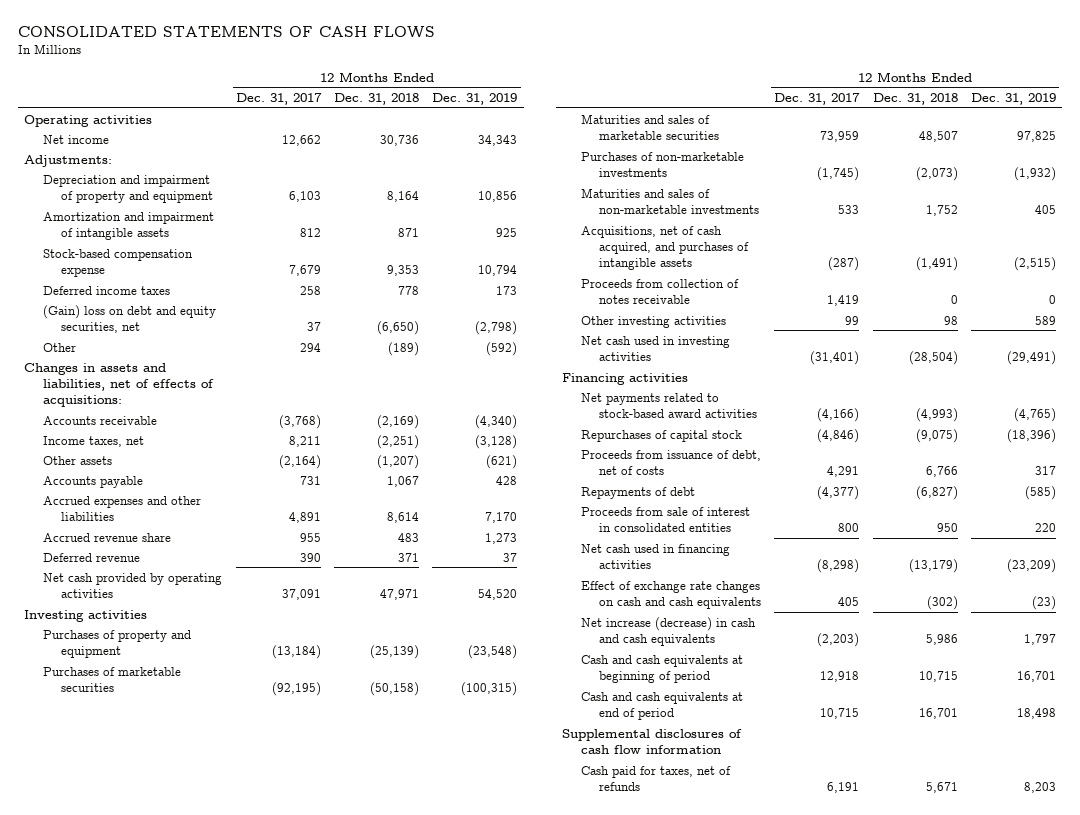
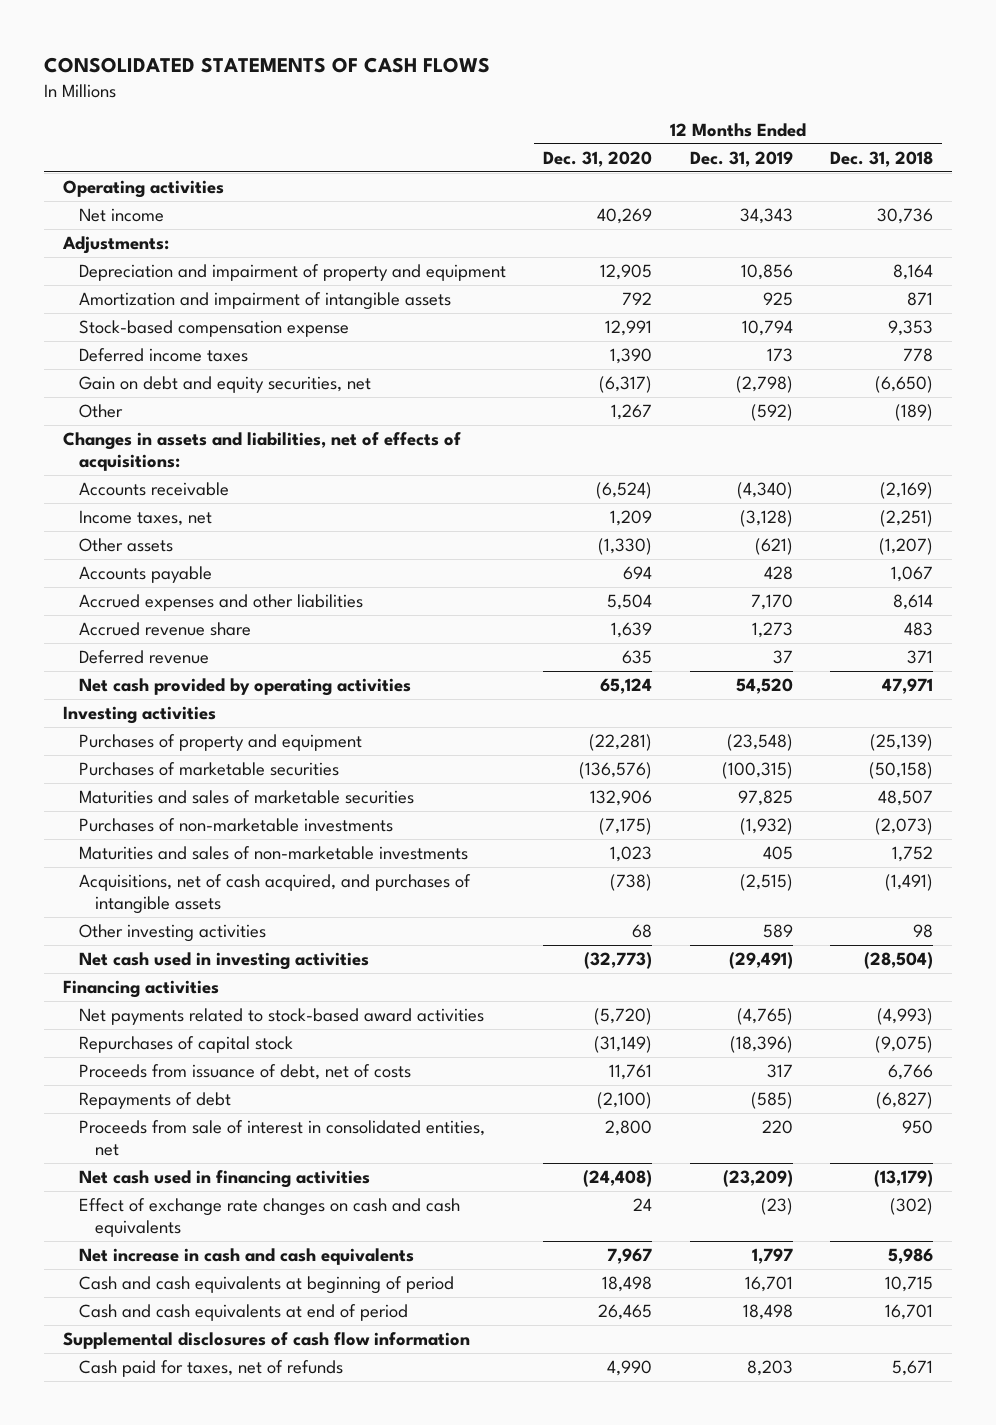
[236,93,323,106] Dec. 31, 2017 -> none
none -> [543,150,653,167] Dec. 31, 2020
[42,304,216,333] (Gain) loss on debt and equity securities, net -> [78,376,371,394] Gain on debt and equity securities, net
[580,278,739,304] Proceeds from collection of notes receivable -> none
[580,506,750,532] Proceeds from sale of interest in consolidated entities -> [78,1120,485,1156] Proceeds from sale of interest in consolidated entities, net
[580,616,756,646] Net increase (decrease) in cash and cash equivalents -> [78,1248,414,1266] Net increase in cash and cash equivalents

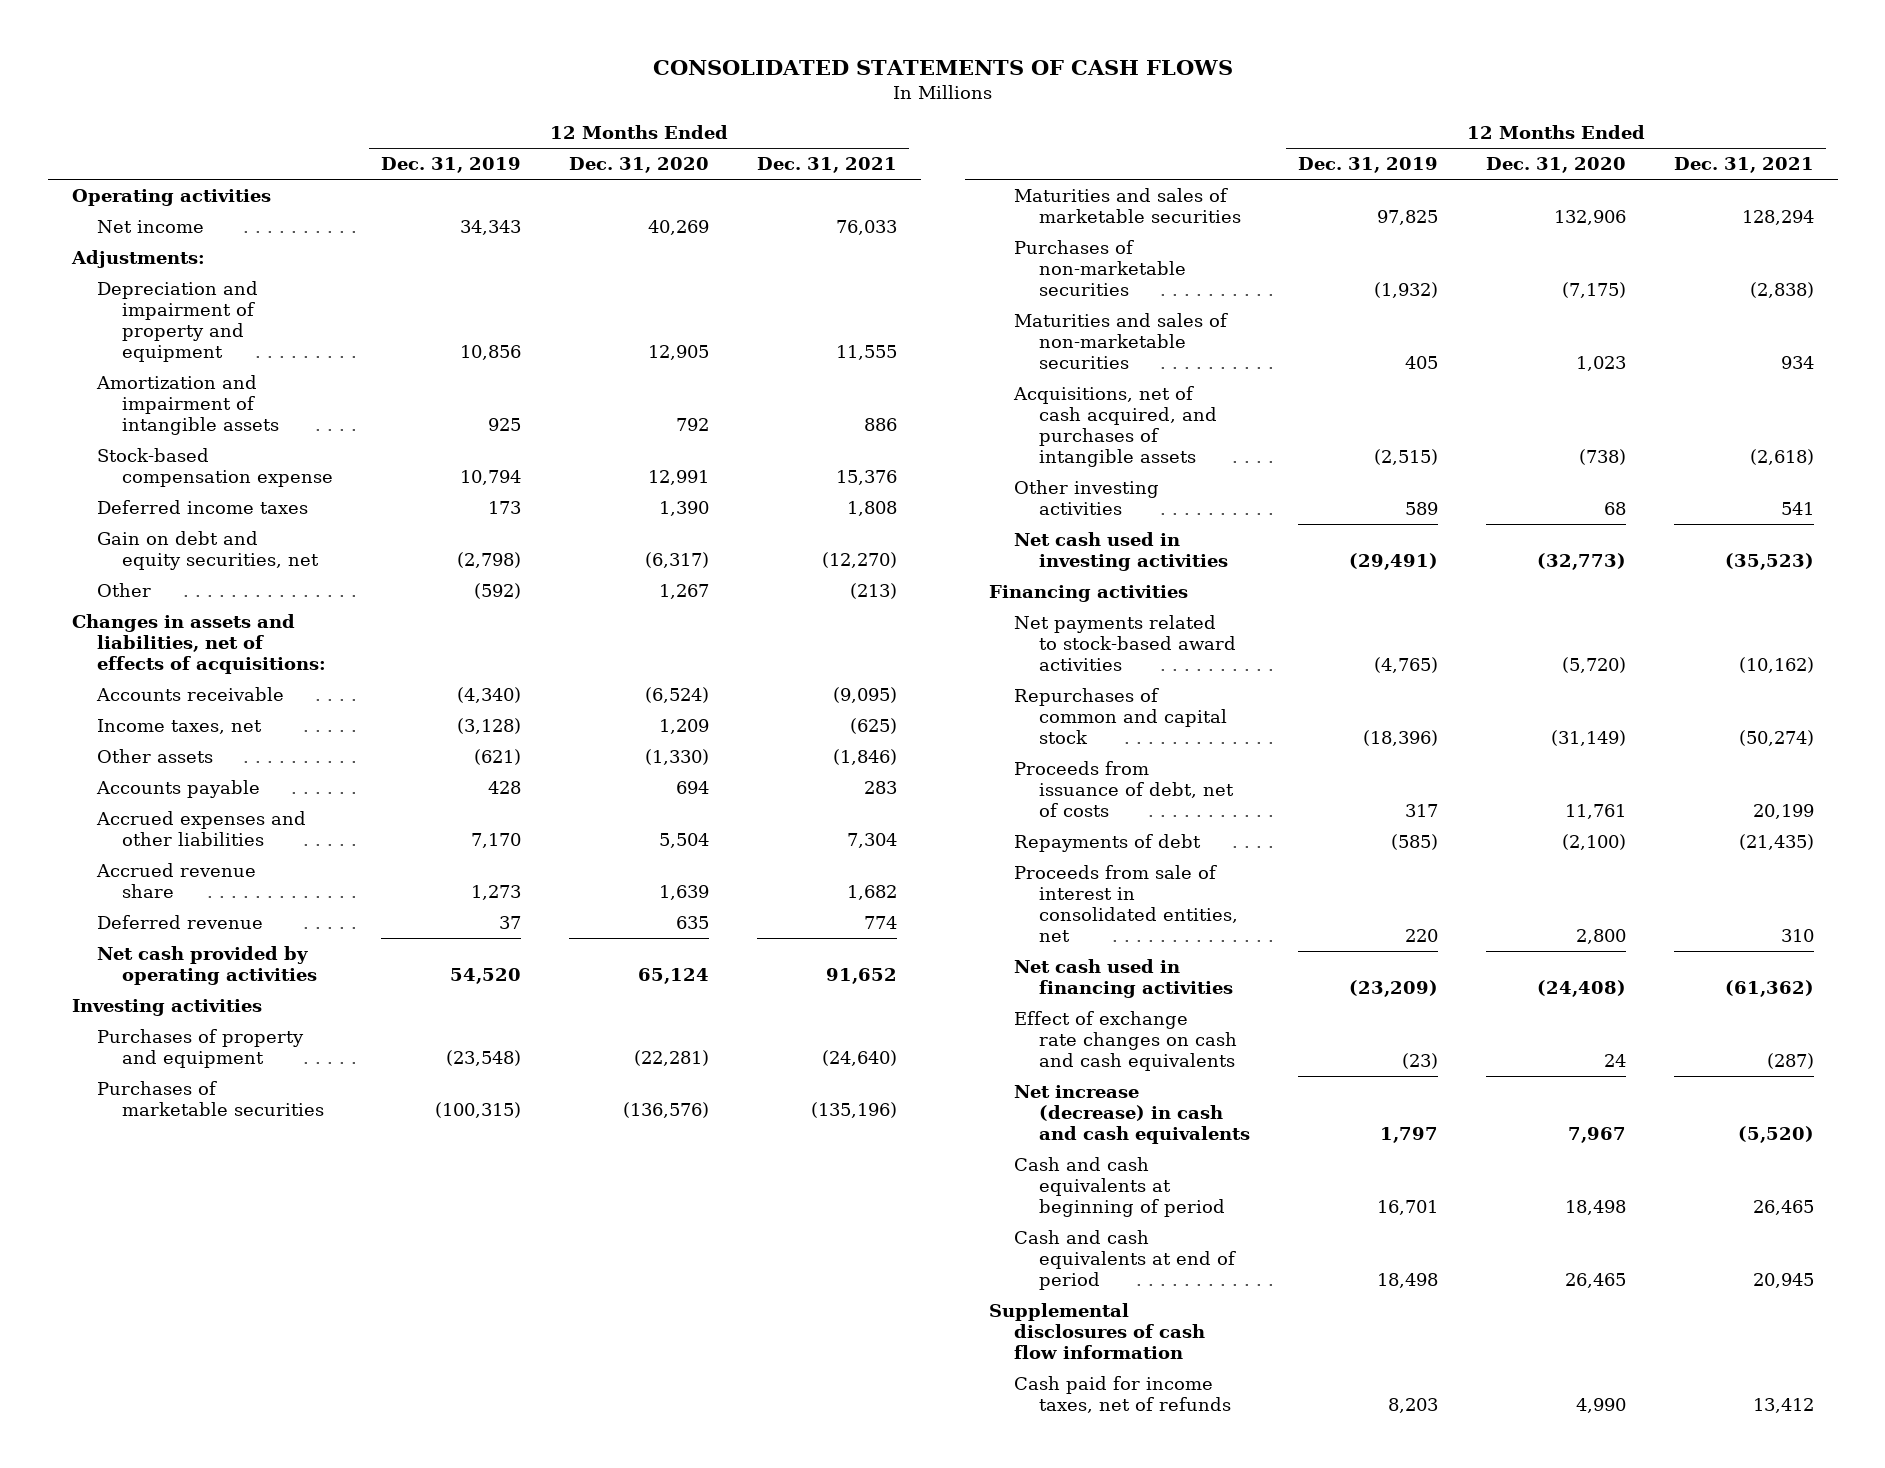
[830,150,934,167] Dec. 31, 2018 -> none
none -> [756,157,897,174] Dec. 31, 2021
[78,818,393,833] Purchases of non-marketable investments -> [1013,240,1187,296] Purchases of non-marketable securities
[78,846,468,861] Maturities and sales of non-marketable investments -> [1013,313,1228,369] Maturities and sales of non-marketable securities
[78,1036,293,1054] Repurchases of capital stock -> [1013,688,1228,744] Repurchases of common and capital stock
[78,1248,414,1266] Net increase in cash and cash equivalents -> [1013,1085,1251,1144] Net increase (decrease) in cash and cash equivalents
[78,1360,343,1378] Cash paid for taxes, net of refunds -> [1013,1376,1232,1413] Cash paid for income taxes, net of refunds

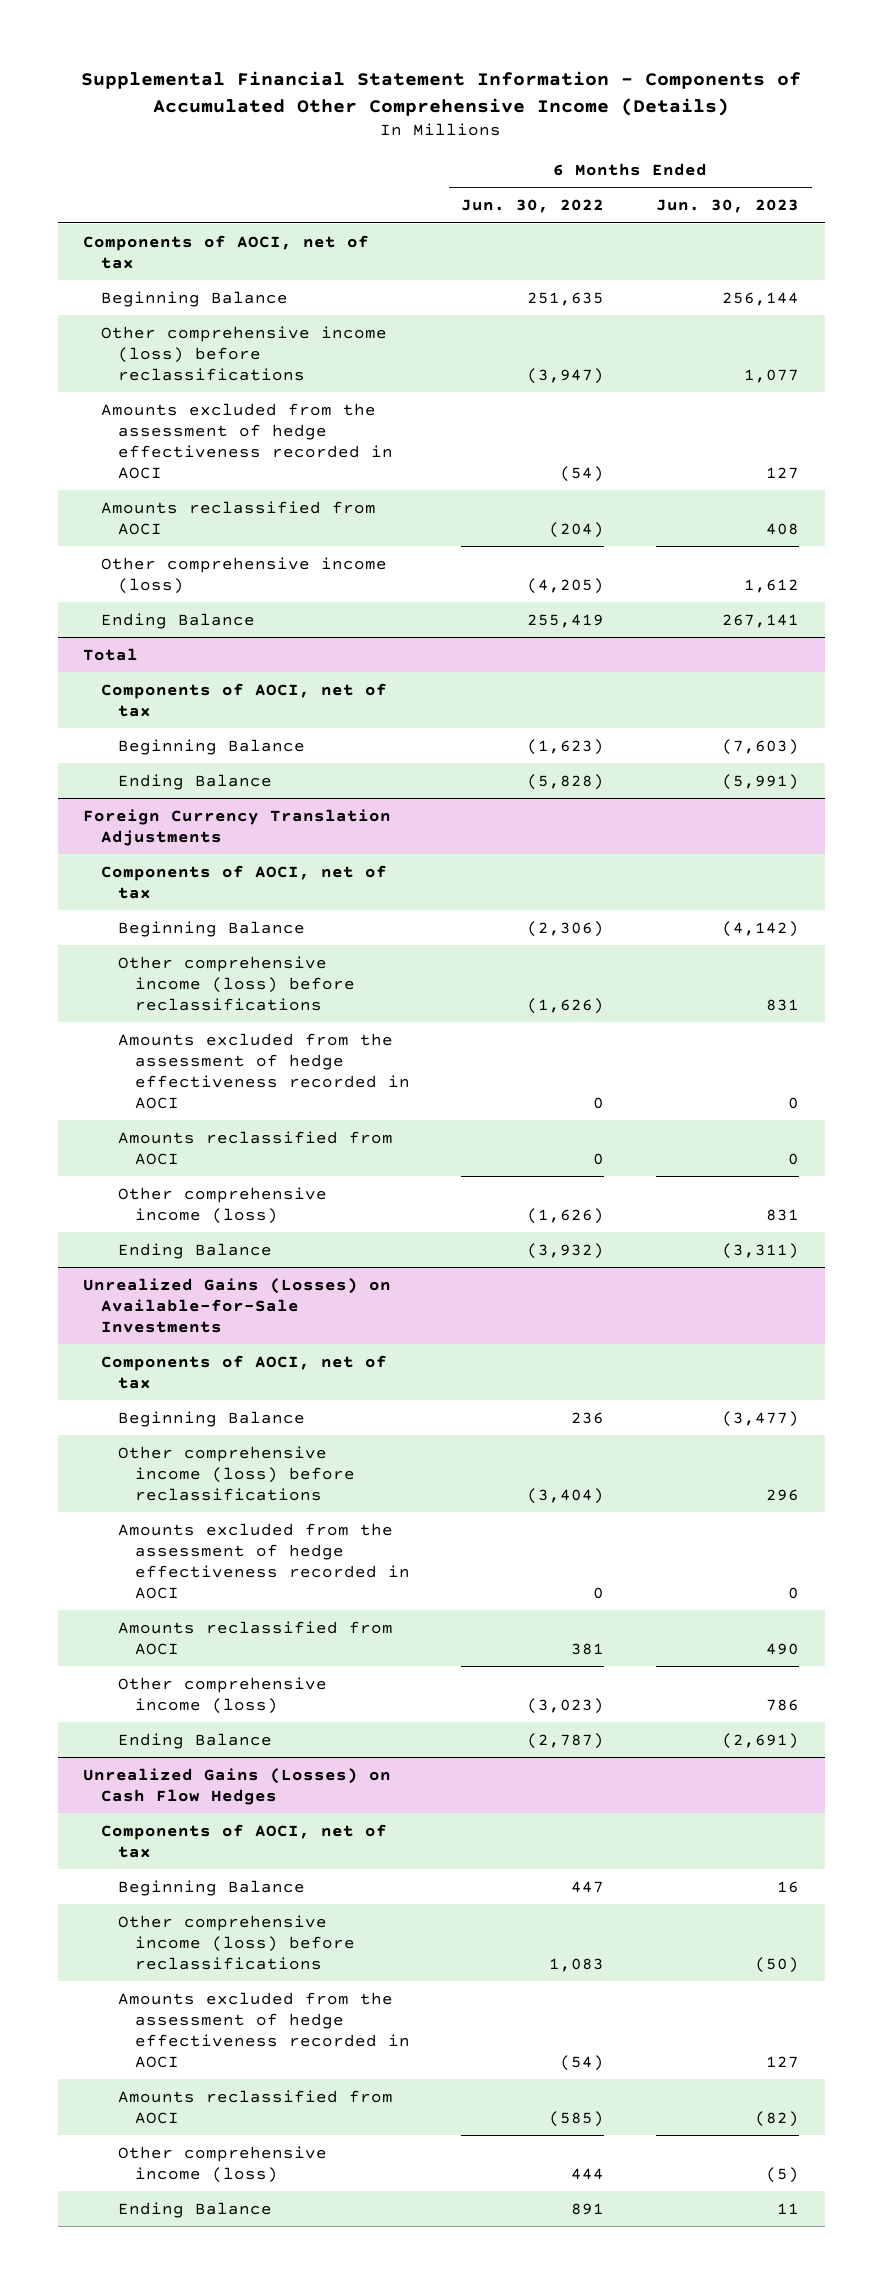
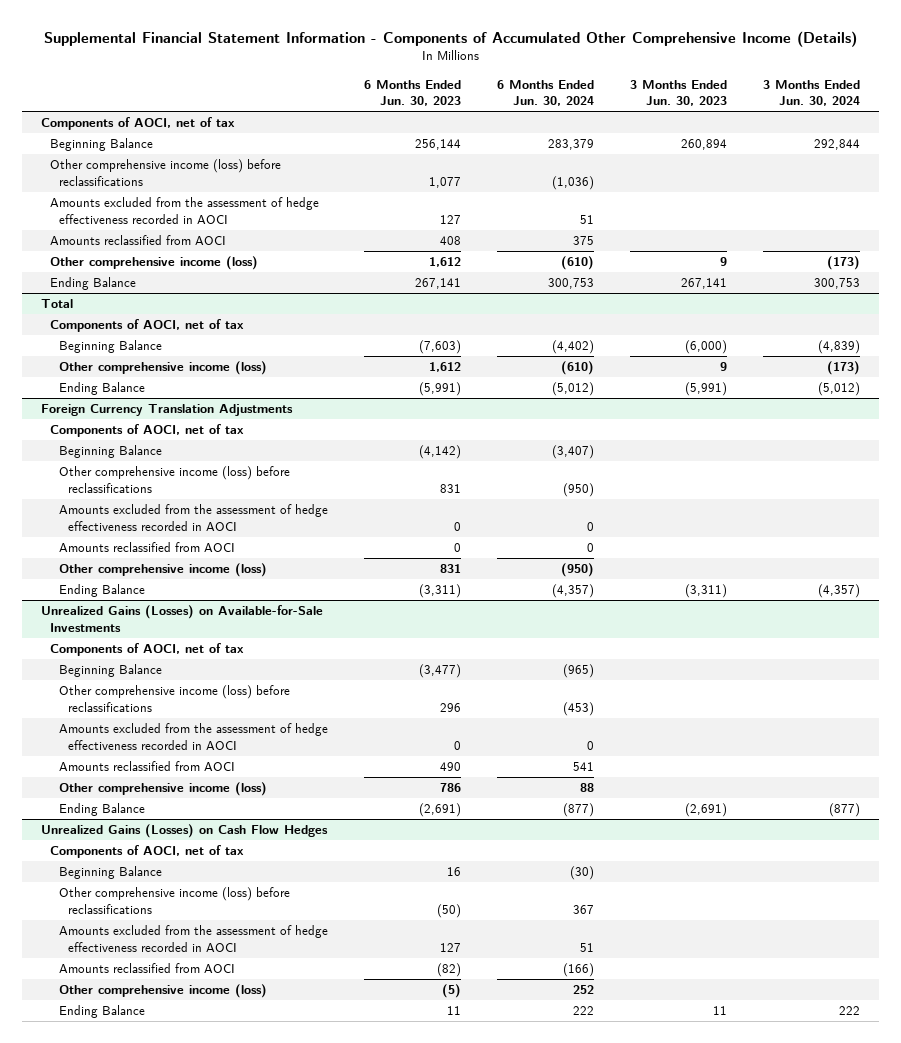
[461,199,605,214] Jun. 30, 2022 -> none
none -> [497,79,595,107] 6 Months Ended Jun. 30, 2024
none -> [630,79,728,107] 3 Months Ended Jun. 30, 2023
none -> [763,79,861,107] 3 Months Ended Jun. 30, 2024
none -> [59,361,268,376] Other comprehensive income (loss)

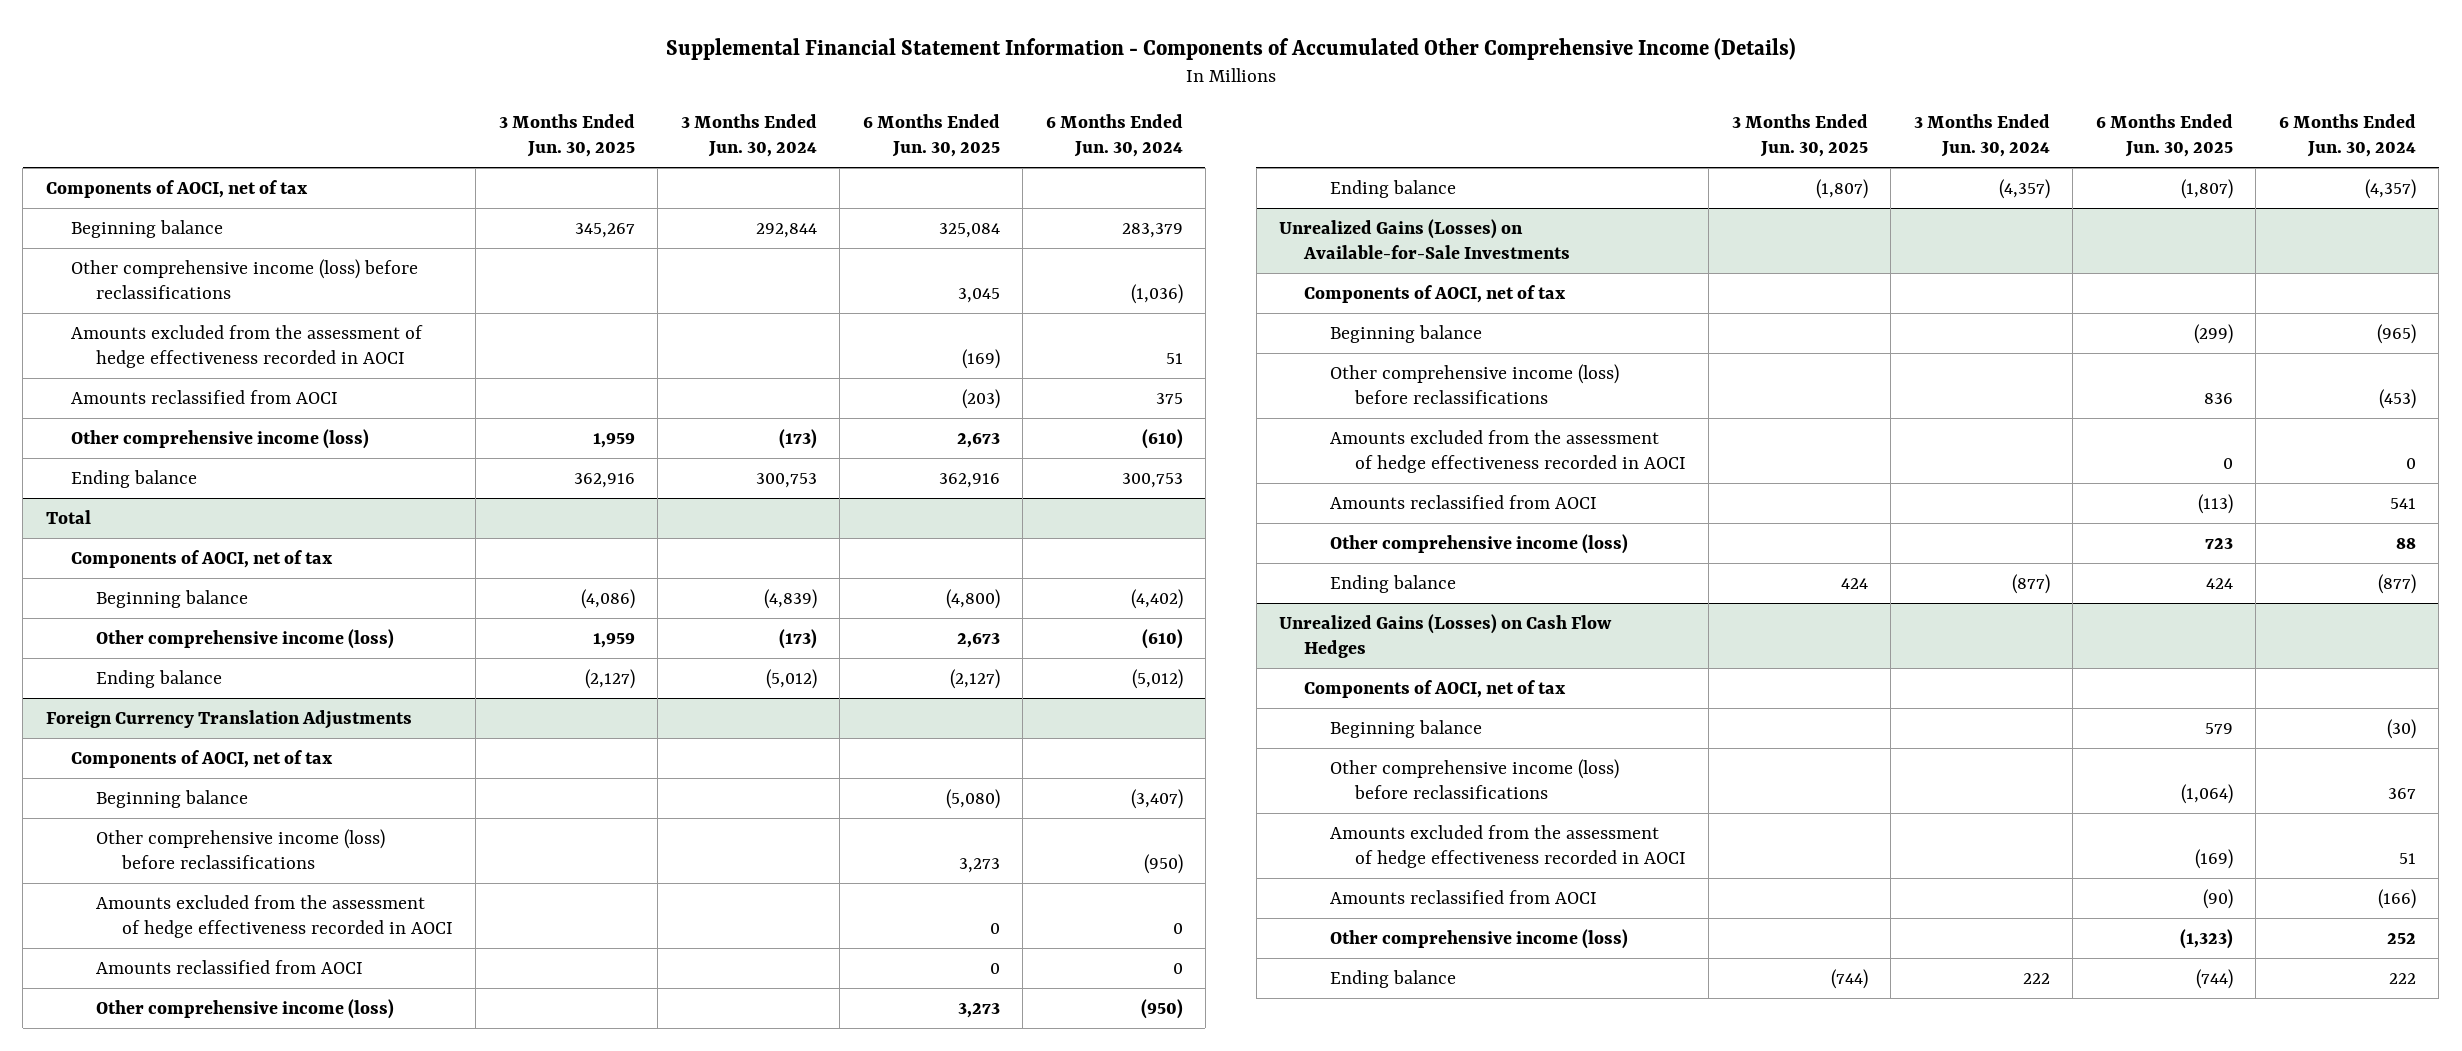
[364,79,462,107] 6 Months Ended Jun. 30, 2023 -> none
[630,79,728,107] 3 Months Ended Jun. 30, 2023 -> none
none -> [498,113,635,158] 3 Months Ended Jun. 30, 2025
none -> [862,113,1000,158] 6 Months Ended Jun. 30, 2025
[49,138,153,152] Beginning Balance -> [71,219,224,238] Beginning balance
[49,277,136,291] Ending Balance -> [71,469,198,488] Ending balance
[59,340,163,354] Beginning Balance -> [96,589,249,608] Beginning balance
[59,382,146,396] Ending Balance -> [96,669,223,688] Ending balance
[59,445,163,459] Beginning Balance -> [96,789,249,808] Beginning balance
[59,584,146,598] Ending Balance -> [1329,179,1456,198] Ending balance
[59,664,163,678] Beginning Balance -> [1329,324,1482,343] Beginning balance
[59,803,146,817] Ending Balance -> [1329,574,1456,593] Ending balance
[59,866,163,880] Beginning Balance -> [1329,719,1482,738] Beginning balance
[59,1005,146,1019] Ending Balance -> [1329,969,1456,988] Ending balance

